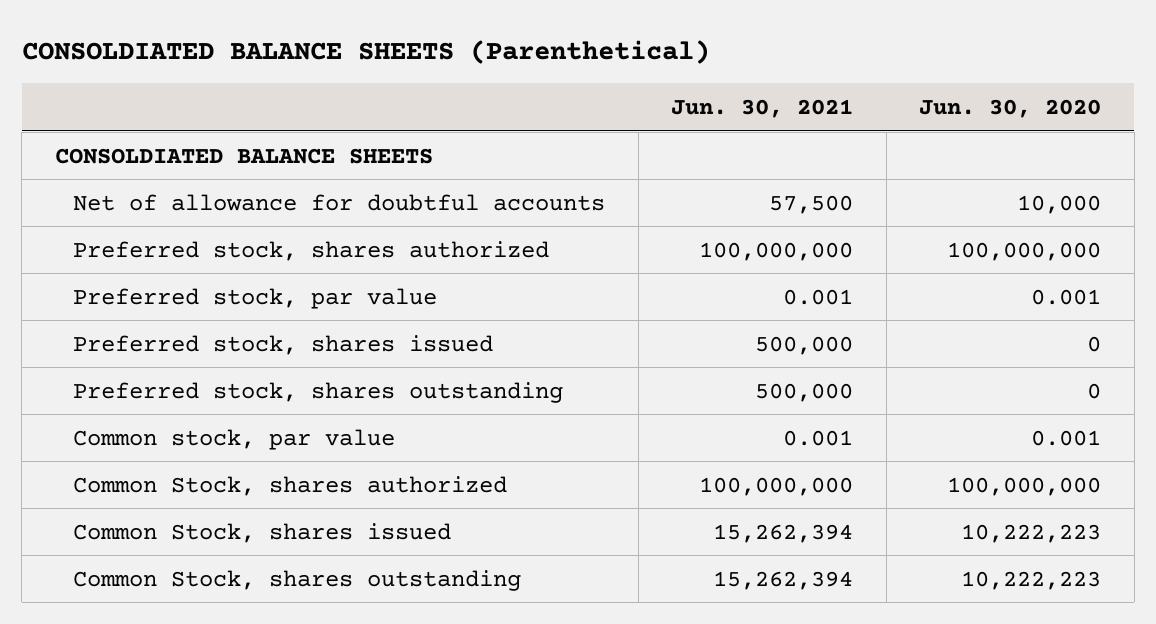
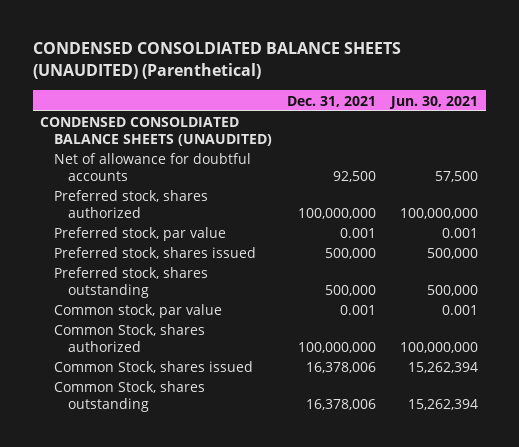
[21,40,710,65] CONSOLDIATED BALANCE SHEETS (Parenthetical) -> [32,42,401,80] CONDENSED CONSOLDIATED BALANCE SHEETS (UNAUDITED) (Parenthetical)
[919,99,1102,119] Jun. 30, 2020 -> none
none -> [287,95,377,107] Dec. 31, 2021
[54,147,433,164] CONSOLDIATED BALANCE SHEETS -> [40,117,273,146] CONDENSED CONSOLDIATED BALANCE SHEETS (UNAUDITED)

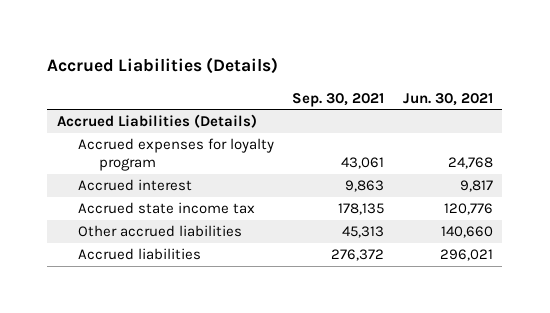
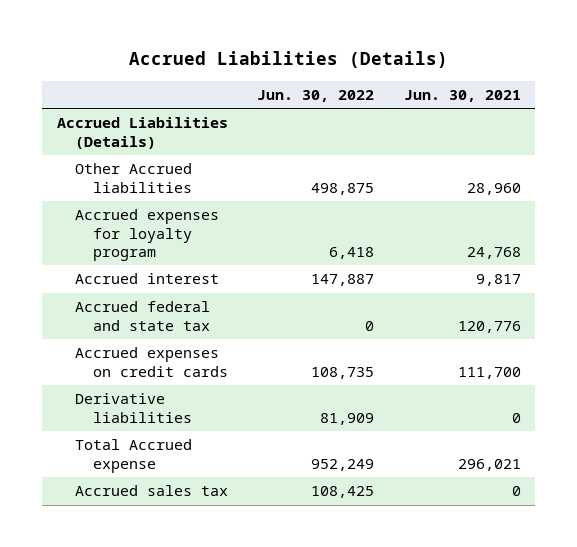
[292,92,385,107] Sep. 30, 2021 -> none
none -> [257,89,375,102] Jun. 30, 2022
none -> [74,163,192,193] Other Accrued liabilities
[77,202,255,215] Accrued state income tax -> [74,301,210,331] Accrued federal and state tax
none -> [74,347,228,377] Accrued expenses on credit cards
[77,225,242,238] Other accrued liabilities -> [74,393,192,423] Derivative liabilities
[440,226,493,239] 140,660 -> [511,412,521,423] 0
[77,248,201,261] Accrued liabilities -> [74,439,192,473] Total Accrued expense
none -> [74,485,228,497] Accrued sales tax

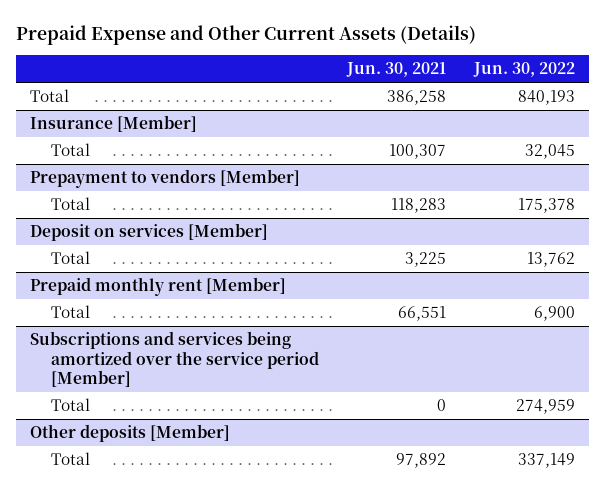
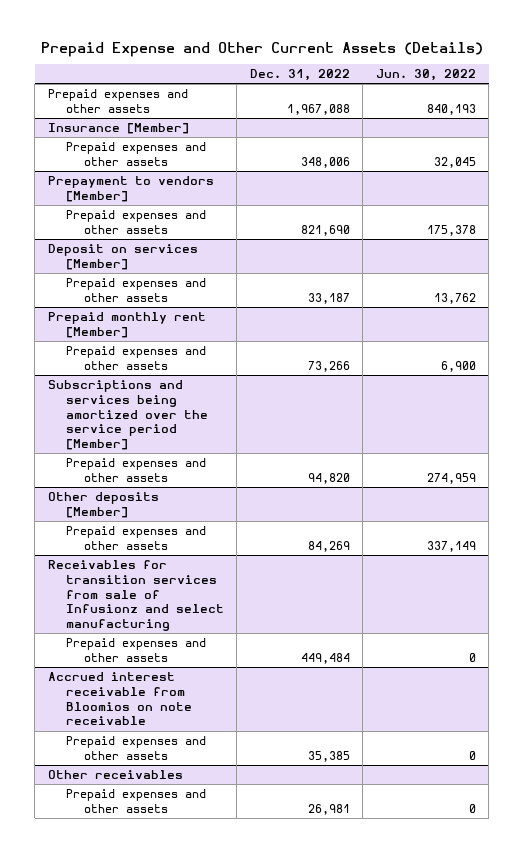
[345,62,446,78] Jun. 30, 2021 -> none
none -> [249,69,350,82] Dec. 31, 2022
[30,89,70,103] Total -> [47,89,188,113] Prepaid expenses and other assets
[50,143,90,157] Total -> [65,142,206,166] Prepaid expenses and other assets
[50,197,90,211] Total -> [65,210,206,234] Prepaid expenses and other assets
[50,251,90,265] Total -> [65,278,206,302] Prepaid expenses and other assets
[50,305,90,319] Total -> [65,346,206,370] Prepaid expenses and other assets
[50,398,90,412] Total -> [65,458,206,482] Prepaid expenses and other assets
[50,452,90,466] Total -> [65,526,206,550] Prepaid expenses and other assets
none -> [47,560,224,632] Receivables for transition services from sale of Infusionz and select manufacturing
none -> [65,638,206,662] Prepaid expenses and other assets
none -> [47,672,192,726] Accrued interest receivable from Bloomios on note receivable
none -> [65,736,206,760] Prepaid expenses and other assets
none -> [47,770,183,780] Other receivables
none -> [65,789,206,813] Prepaid expenses and other assets

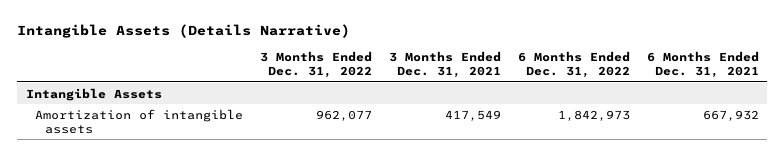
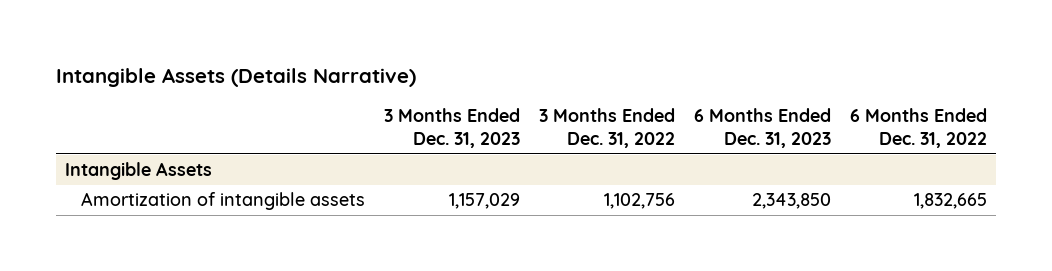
[388,51,501,79] 3 Months Ended Dec. 31, 2021 -> none
[646,51,759,79] 6 Months Ended Dec. 31, 2021 -> none
none -> [384,108,521,149] 3 Months Ended Dec. 31, 2023
none -> [694,108,832,149] 6 Months Ended Dec. 31, 2023
[316,109,373,121] 962,077 -> [604,193,676,210] 1,102,756
[557,109,630,121] 1,842,973 -> [913,193,987,210] 1,832,665

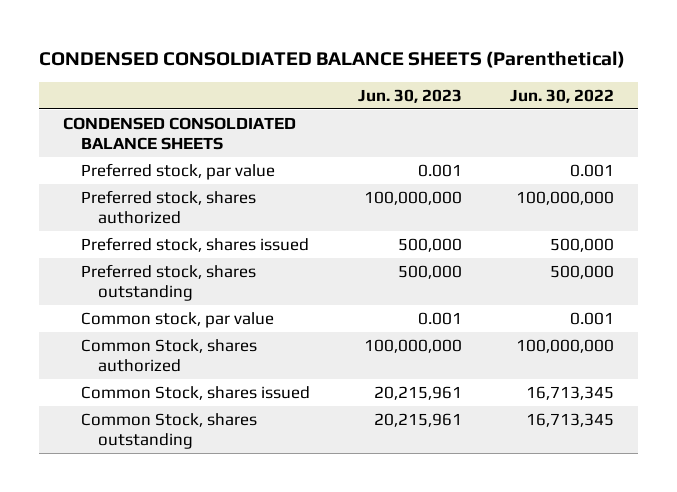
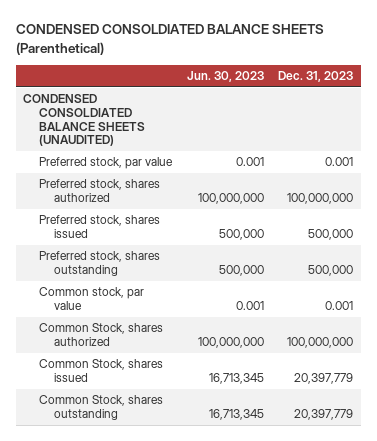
[510,88,615,103] Jun. 30, 2022 -> none
none -> [278,71,354,83] Dec. 31, 2023
[62,116,296,150] CONDENSED CONSOLDIATED BALANCE SHEETS -> [23,94,145,147] CONDENSED CONSOLDIATED BALANCE SHEETS (UNAUDITED)
[374,385,463,400] 20,215,961 -> [208,373,264,385] 16,713,345
[374,412,463,427] 20,215,961 -> [208,409,264,421] 16,713,345

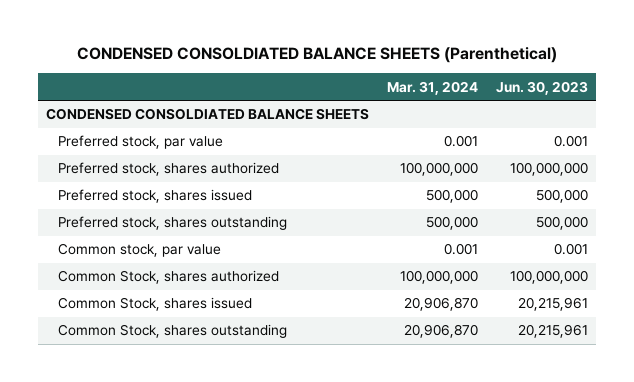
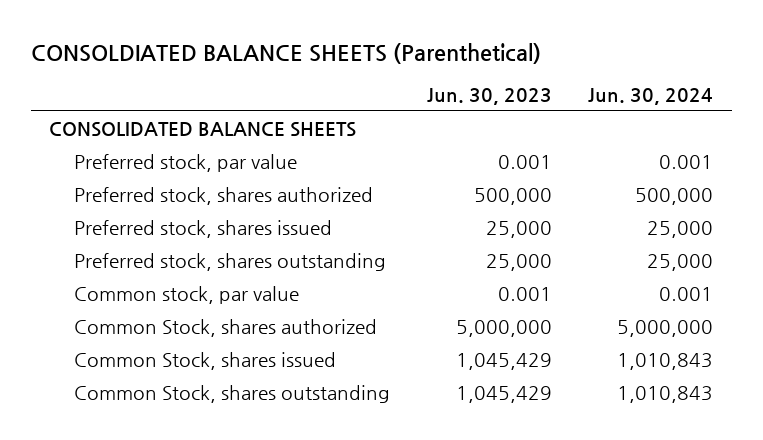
[77,47,558,64] CONDENSED CONSOLDIATED BALANCE SHEETS (Parenthetical) -> [30,42,541,64] CONSOLDIATED BALANCE SHEETS (Parenthetical)
[387,80,479,95] Mar. 31, 2024 -> none
none -> [588,87,714,105] Jun. 30, 2024
[46,108,370,121] CONDENSED CONSOLDIATED BALANCE SHEETS -> [49,121,357,137] CONSOLIDATED BALANCE SHEETS
[509,162,588,177] 100,000,000 -> [473,187,552,205] 500,000
[535,189,588,204] 500,000 -> [485,220,552,238] 25,000
[535,216,588,231] 500,000 -> [485,253,552,271] 25,000
[509,270,588,285] 100,000,000 -> [455,319,552,337] 5,000,000
[517,297,588,312] 20,215,961 -> [455,352,552,370] 1,045,429
[517,324,588,339] 20,215,961 -> [455,385,552,403] 1,045,429

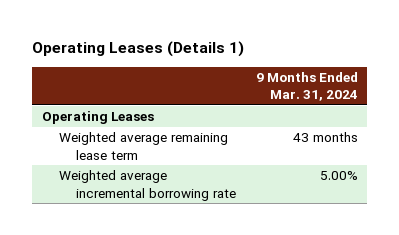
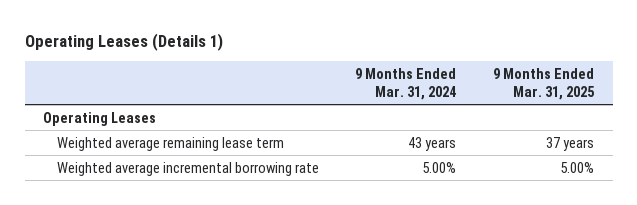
none -> [493,68,596,100] 9 Months Ended Mar. 31, 2025
[292,132,358,143] 43 months -> [408,136,457,151] 43 years

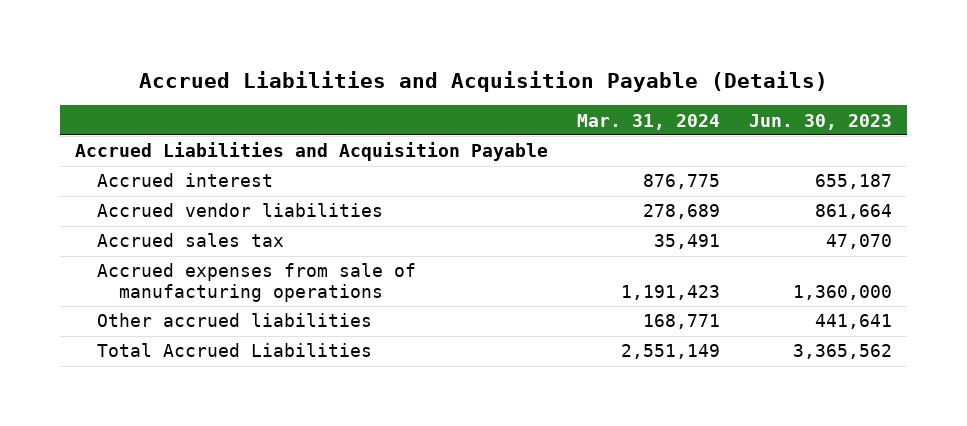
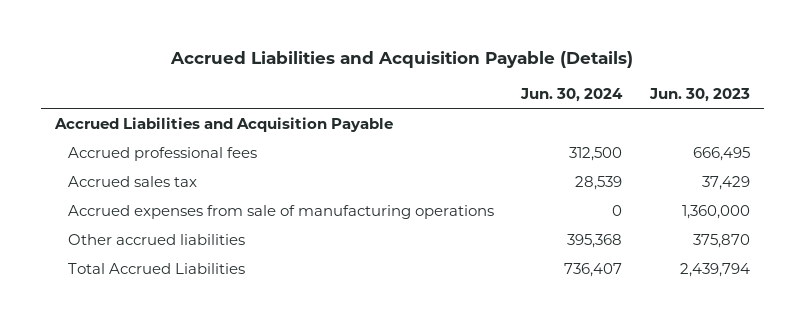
[577,113,721,130] Mar. 31, 2024 -> none
none -> [520,88,624,103] Jun. 30, 2024
[96,173,273,188] Accrued interest -> none
[96,203,383,218] Accrued vendor liabilities -> none
none -> [67,146,257,161] Accrued professional fees
[826,234,893,250] 47,070 -> [701,175,750,190] 37,429
[815,314,893,330] 441,641 -> [692,233,750,248] 375,870
[793,344,893,360] 3,365,562 -> [679,262,750,277] 2,439,794

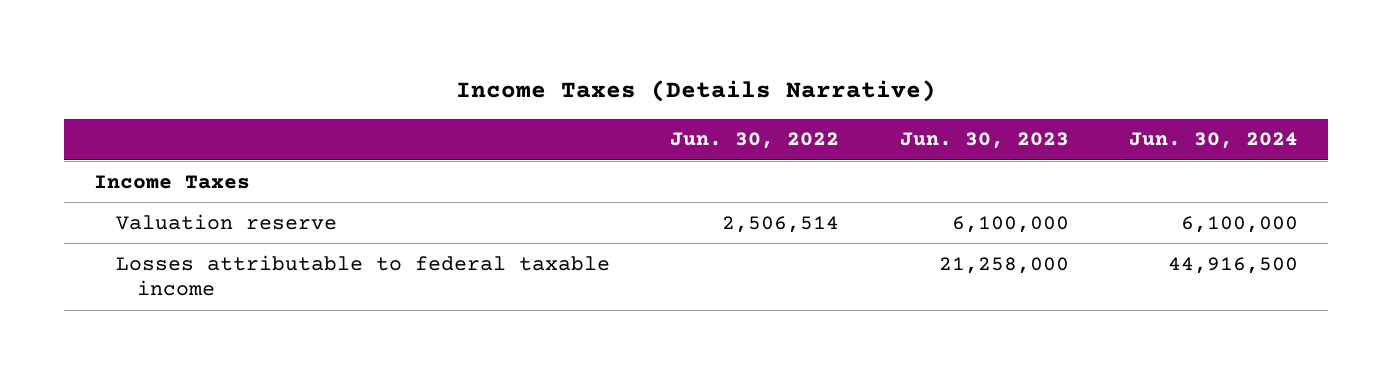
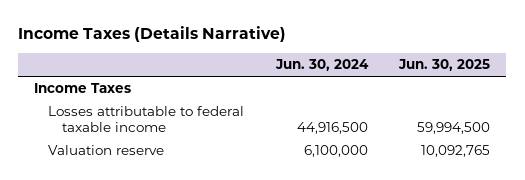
[670,132,840,150] Jun. 30, 2022 -> none
[899,132,1069,150] Jun. 30, 2023 -> none
none -> [398,59,491,72] Jun. 30, 2025
[115,213,337,230] Valuation reserve -> [48,145,165,156] Valuation reserve

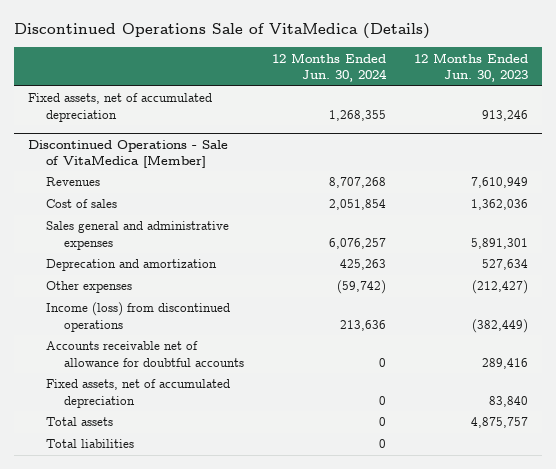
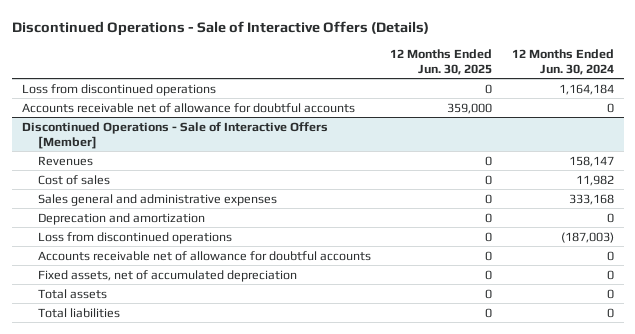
[14,23,431,40] Discontinued Operations Sale of VitaMedica (Details) -> [11,20,429,36] Discontinued Operations - Sale of Interactive Offers (Details)
[413,52,528,83] 12 Months Ended Jun. 30, 2023 -> none
none -> [390,48,493,75] 12 Months Ended Jun. 30, 2025
[28,93,213,122] Fixed assets, net of accumulated depreciation -> none
[28,139,229,168] Discontinued Operations - Sale of VitaMedica [Member] -> none
[46,177,101,187] Revenues -> none
[46,199,118,209] Cost of sales -> none
[46,221,230,250] Sales general and administrative expenses -> none
[46,259,218,272] Deprecation and amortization -> none
[46,281,133,294] Other expenses -> none
[46,302,231,332] Income (loss) from discontinued operations -> [21,83,216,96] Loss from discontinued operations
[339,319,386,331] 213,636 -> [558,83,614,95] 1,164,184
none -> [21,121,328,149] Discontinued Operations - Sale of Interactive Offers [Member]
none -> [37,155,93,166] Revenues
none -> [37,174,110,185] Cost of sales
none -> [37,193,277,206] Sales general and administrative expenses
none -> [37,212,205,225] Deprecation and amortization
none -> [37,231,232,244] Loss from discontinued operations
none -> [37,250,371,261] Accounts receivable net of allowance for doubtful accounts

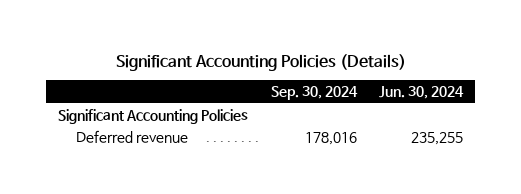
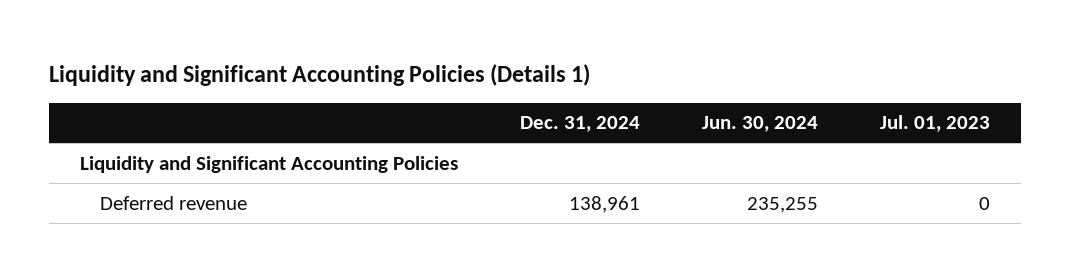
[115,53,406,71] Significant Accounting Policies (Details) -> [48,63,590,86] Liquidity and Significant Accounting Policies (Details 1)
[270,86,358,101] Sep. 30, 2024 -> none
none -> [520,116,641,133] Dec. 31, 2024
none -> [880,115,991,133] Jul. 01, 2023
[57,108,248,124] Significant Accounting Policies -> [79,155,458,173] Liquidity and Significant Accounting Policies

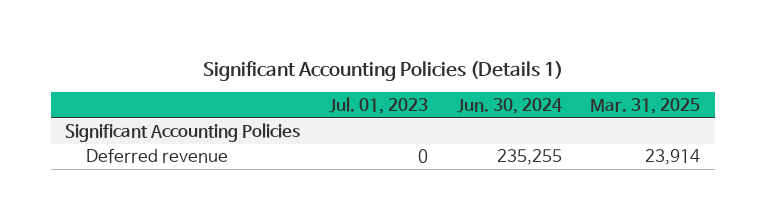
[48,63,590,86] Liquidity and Significant Accounting Policies (Details 1) -> [202,61,563,82] Significant Accounting Policies (Details 1)
[520,116,641,133] Dec. 31, 2024 -> none
none -> [590,97,701,114] Mar. 31, 2025
[79,155,458,173] Liquidity and Significant Accounting Policies -> [65,123,301,143] Significant Accounting Policies

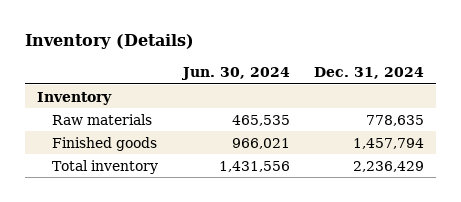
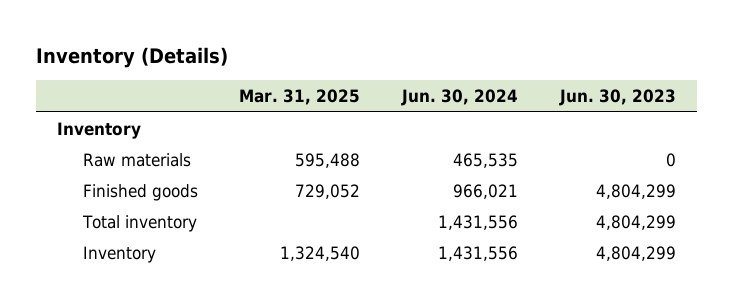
[313,67,424,80] Dec. 31, 2024 -> none
none -> [239,89,361,106] Mar. 31, 2025
none -> [558,89,676,107] Jun. 30, 2023
none -> [82,245,156,263] Inventory

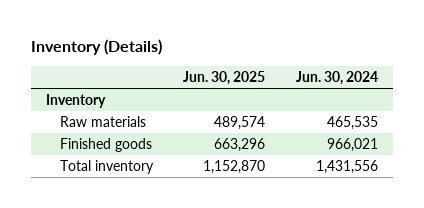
[239,89,361,106] Mar. 31, 2025 -> none
[558,89,676,107] Jun. 30, 2023 -> none
none -> [183,71,266,86] Jun. 30, 2025
[82,245,156,263] Inventory -> none

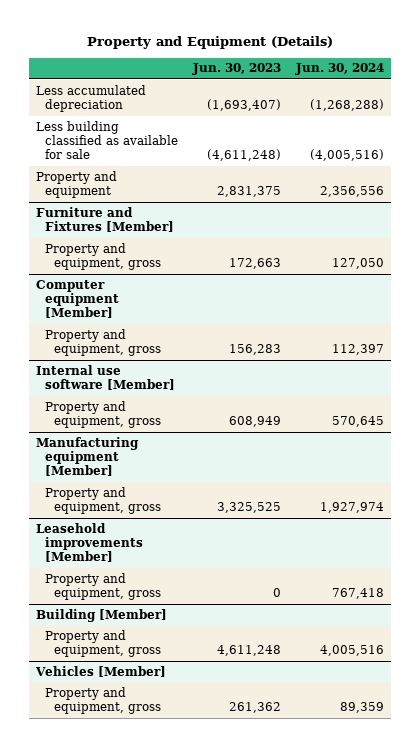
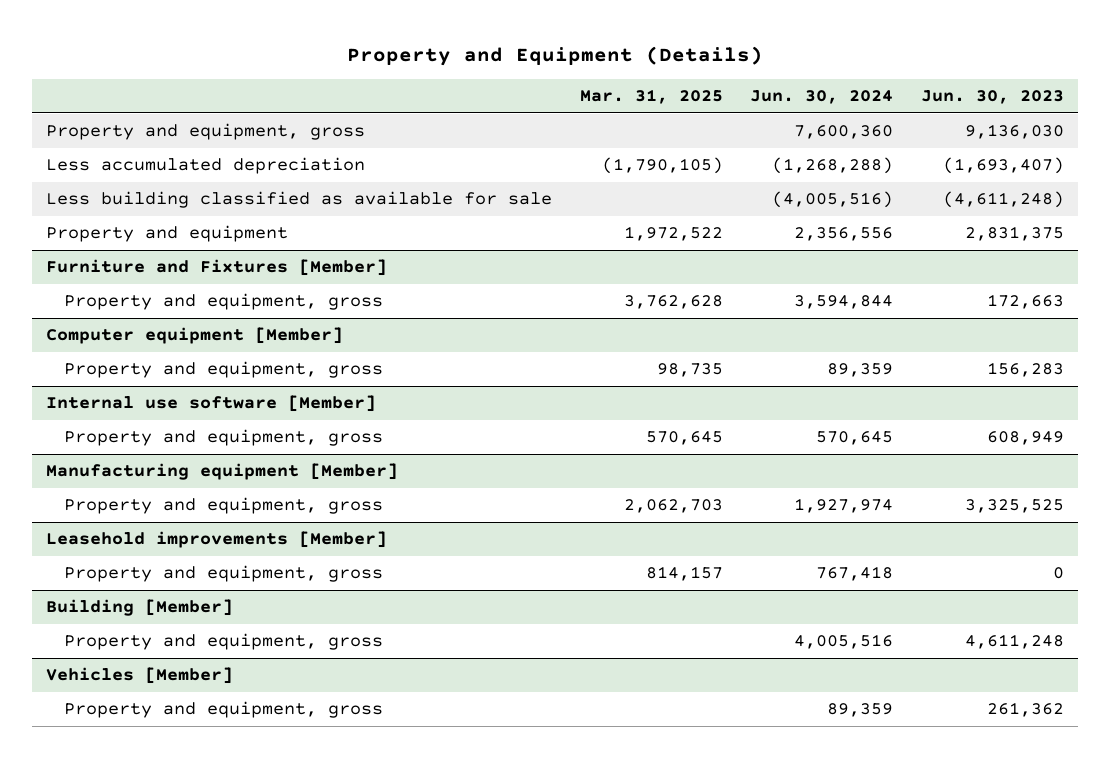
none -> [579,89,723,105] Mar. 31, 2025
none -> [45,123,365,141] Property and equipment, gross
[331,258,384,270] 127,050 -> [794,295,894,310] 3,594,844
[331,344,384,356] 112,397 -> [827,363,894,378] 89,359

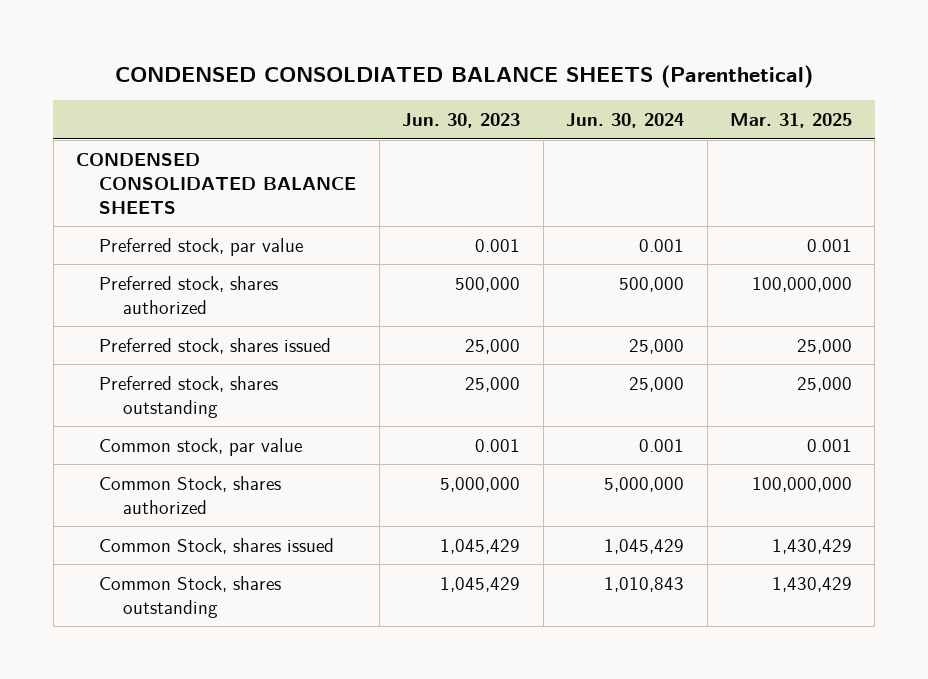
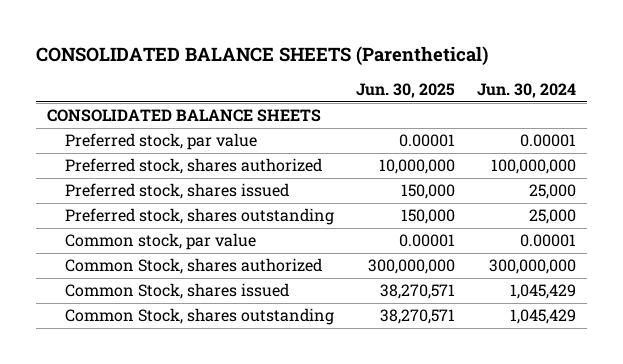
[114,64,813,88] CONDENSED CONSOLDIATED BALANCE SHEETS (Parenthetical) -> [36,45,489,66] CONSOLIDATED BALANCE SHEETS (Parenthetical)
[402,113,521,129] Jun. 30, 2023 -> none
[729,113,852,129] Mar. 31, 2025 -> none
none -> [355,82,455,98] Jun. 30, 2025
[76,152,357,214] CONDENSED CONSOLIDATED BALANCE SHEETS -> [47,109,322,123] CONSOLIDATED BALANCE SHEETS
[639,238,685,252] 0.001 -> [520,134,577,148] 0.00001
[619,276,685,292] 500,000 -> [491,159,577,175] 100,000,000
[639,438,685,452] 0.001 -> [520,234,577,248] 0.00001
[604,476,685,492] 5,000,000 -> [489,259,577,275] 300,000,000
[604,576,685,592] 1,010,843 -> [510,309,577,325] 1,045,429

